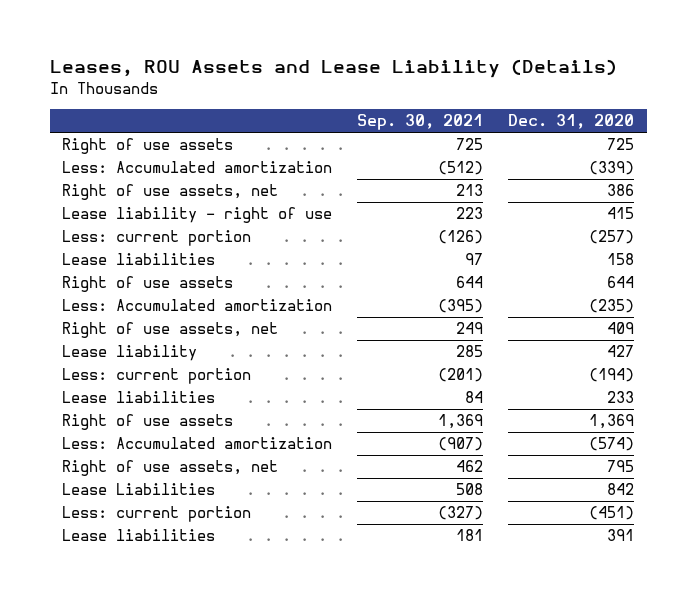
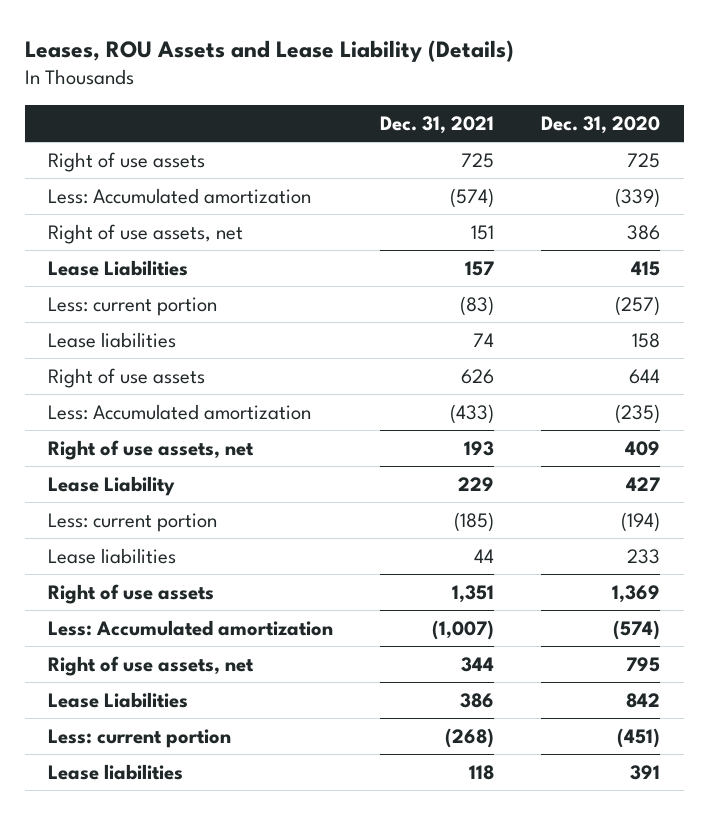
[357,114,484,131] Sep. 30, 2021 -> none
none -> [380,115,495,134] Dec. 31, 2021
[62,207,333,224] Lease liability - right of use -> [48,259,189,276] Lease Liabilities
[62,345,198,362] Lease liability -> [48,475,176,496] Lease Liability

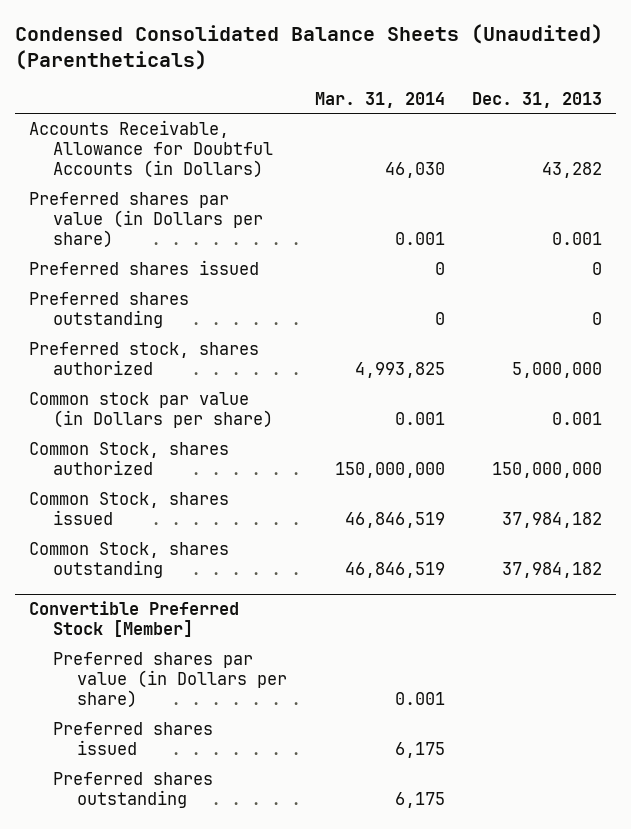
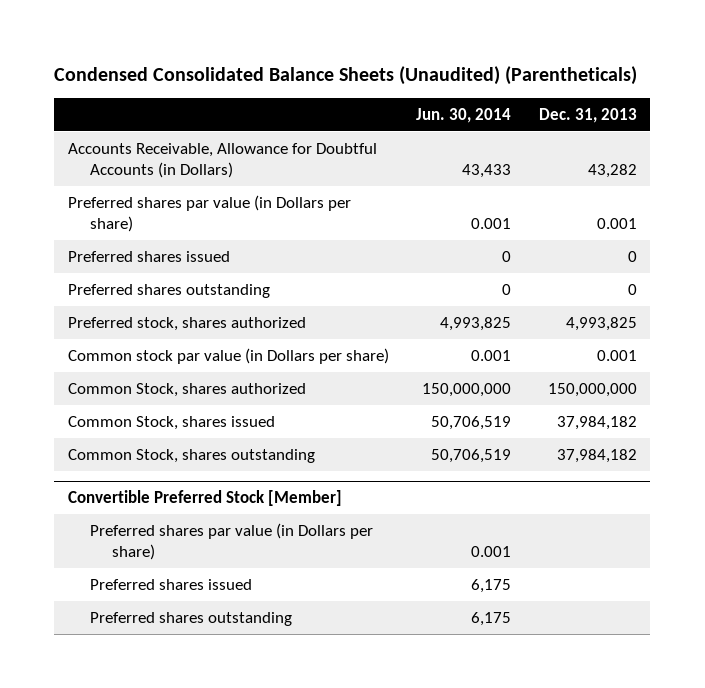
[314,91,445,108] Mar. 31, 2014 -> none
none -> [416,107,512,123] Jun. 30, 2014
[512,361,603,378] 5,000,000 -> [565,316,637,331] 4,993,825

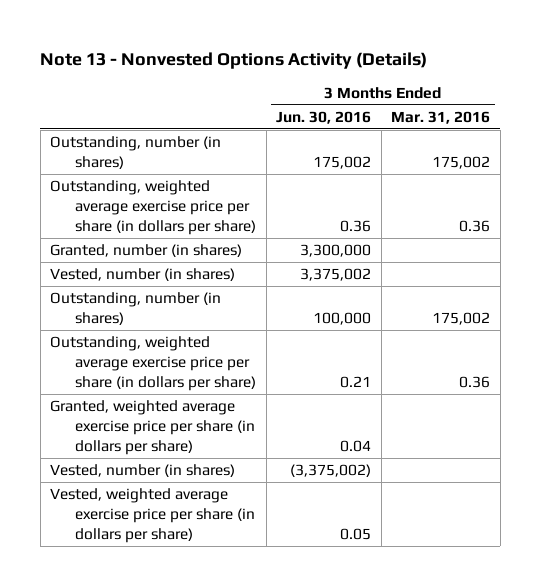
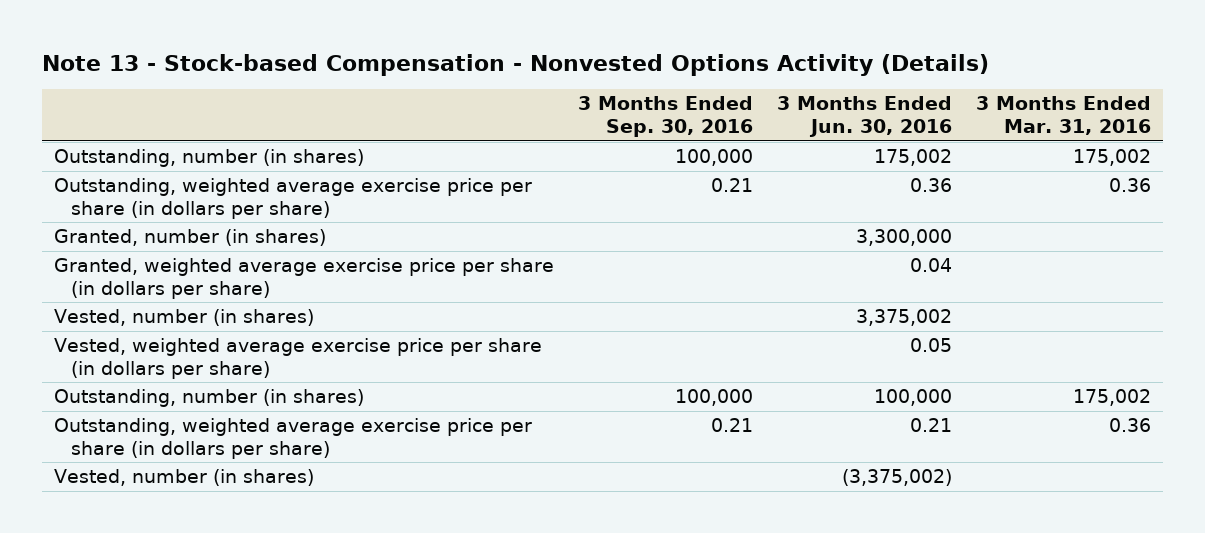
[40,51,428,69] Note 13 - Nonvested Options Activity (Details) -> [42,53,990,76] Note 13 - Stock-based Compensation - Nonvested Options Activity (Details)
none -> [577,96,753,138] 3 Months Ended Sep. 30, 2016
[50,400,256,455] Granted, weighted average exercise price per share (in dollars per share) -> [54,258,555,299] Granted, weighted average exercise price per share (in dollars per share)
[50,488,256,543] Vested, weighted average exercise price per share (in dollars per share) -> [54,338,543,379] Vested, weighted average exercise price per share (in dollars per share)

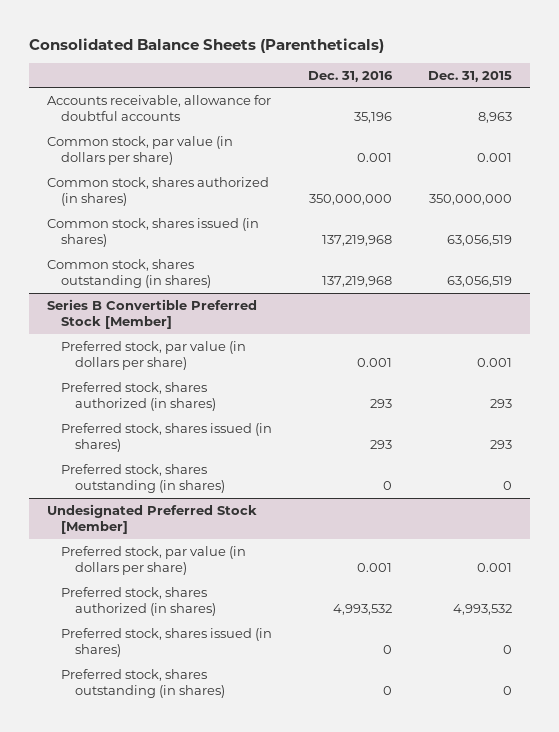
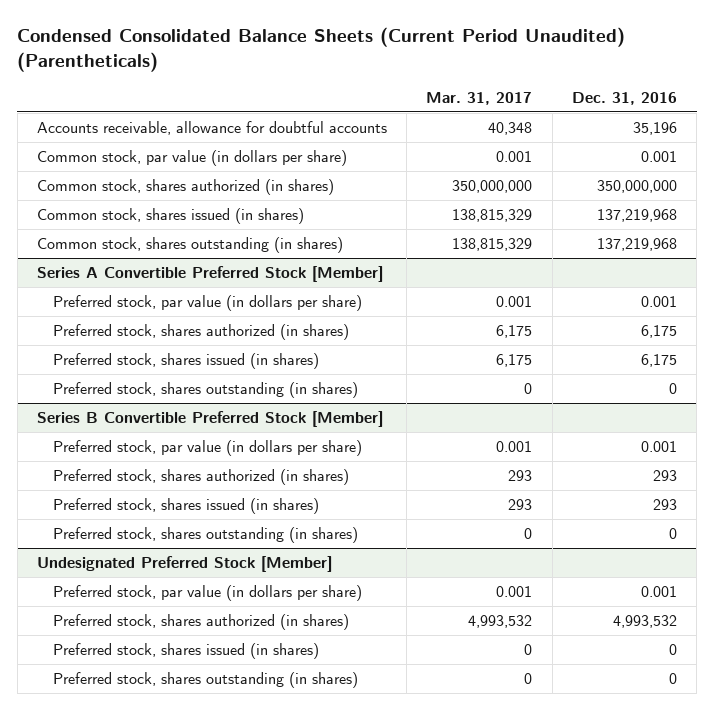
[29,37,385,53] Consolidated Balance Sheets (Parentheticals) -> [17,26,626,72] Condensed Consolidated Balance Sheets (Current Period Unaudited) (Parentheticals)
[428,70,513,82] Dec. 31, 2015 -> none
none -> [426,91,533,105] Mar. 31, 2017
none -> [36,266,383,283] Series A Convertible Preferred Stock [Member]
none -> [53,295,363,312] Preferred stock, par value (in dollars per share)
none -> [53,324,350,341] Preferred stock, shares authorized (in shares)
none -> [53,353,320,370] Preferred stock, shares issued (in shares)
none -> [53,382,359,399] Preferred stock, shares outstanding (in shares)

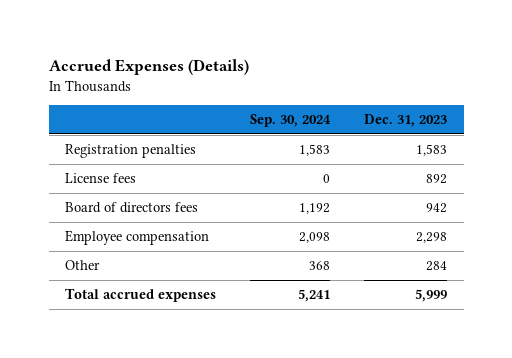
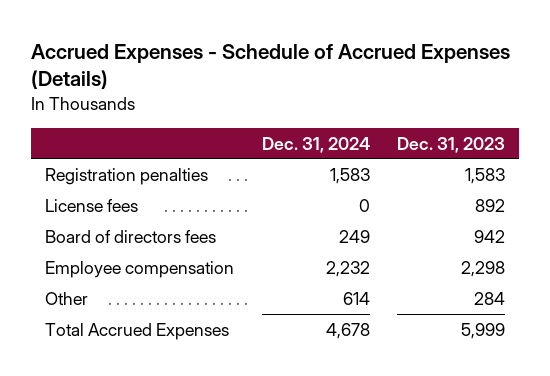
[48,59,249,76] Accrued Expenses (Details) -> [31,43,511,90] Accrued Expenses - Schedule of Accrued Expenses (Details)
[250,114,332,128] Sep. 30, 2024 -> none
none -> [261,136,370,153] Dec. 31, 2024
[65,288,217,303] Total accrued expenses -> [45,322,230,340] Total Accrued Expenses

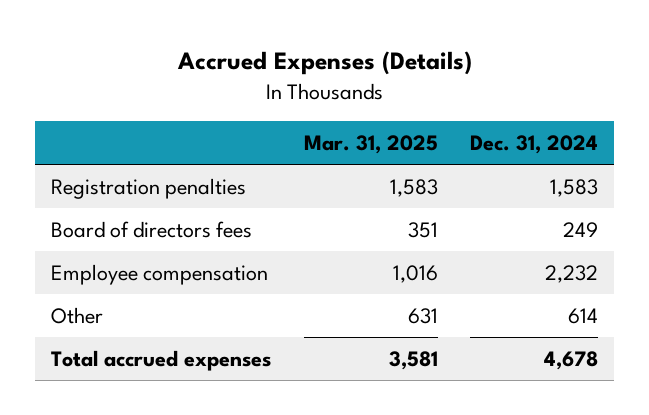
[31,43,511,90] Accrued Expenses - Schedule of Accrued Expenses (Details) -> [176,51,472,76] Accrued Expenses (Details)
[397,136,506,153] Dec. 31, 2023 -> none
none -> [303,134,438,154] Mar. 31, 2025
[45,198,139,212] License fees -> none
[45,322,230,340] Total Accrued Expenses -> [51,349,272,371] Total accrued expenses

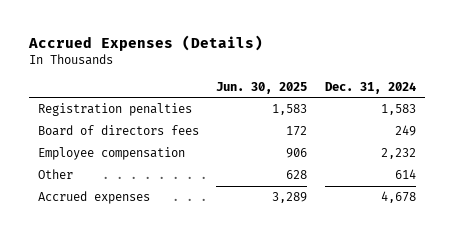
[303,134,438,154] Mar. 31, 2025 -> none
none -> [216,81,308,94] Jun. 30, 2025
[51,349,272,371] Total accrued expenses -> [37,191,150,205] Accrued expenses

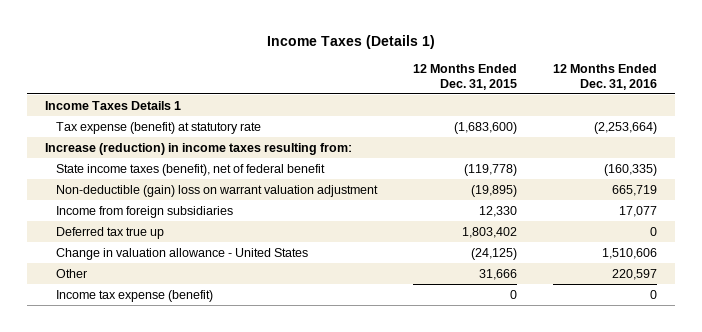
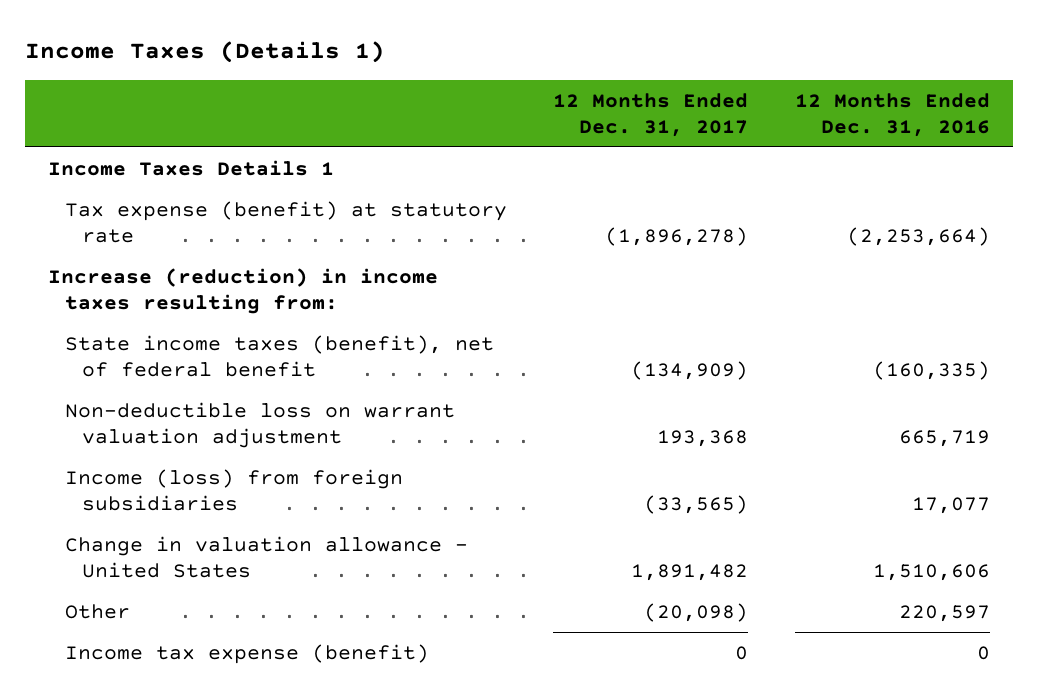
[412,64,517,90] 12 Months Ended Dec. 31, 2015 -> none
none -> [553,92,749,137] 12 Months Ended Dec. 31, 2017
[55,226,164,239] Deferred tax true up -> none
[55,184,378,197] Non-deductible (gain) loss on warrant valuation adjustment -> [65,401,456,448] Non-deductible loss on warrant valuation adjustment
[55,205,233,218] Income from foreign subsidiaries -> [65,468,404,511] Income (loss) from foreign subsidiaries

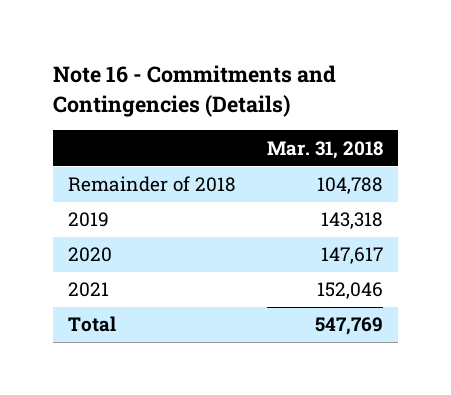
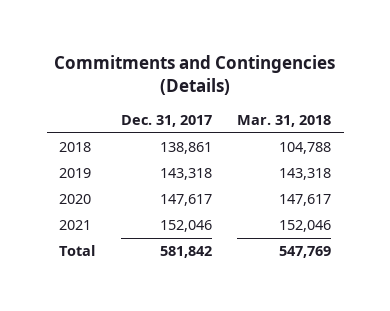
[53,65,337,117] Note 16 - Commitments and Contingencies (Details) -> [54,55,336,96] Commitments and Contingencies (Details)
none -> [120,115,212,128] Dec. 31, 2017
[68,176,237,193] Remainder of 2018 -> [59,142,92,153] 2018

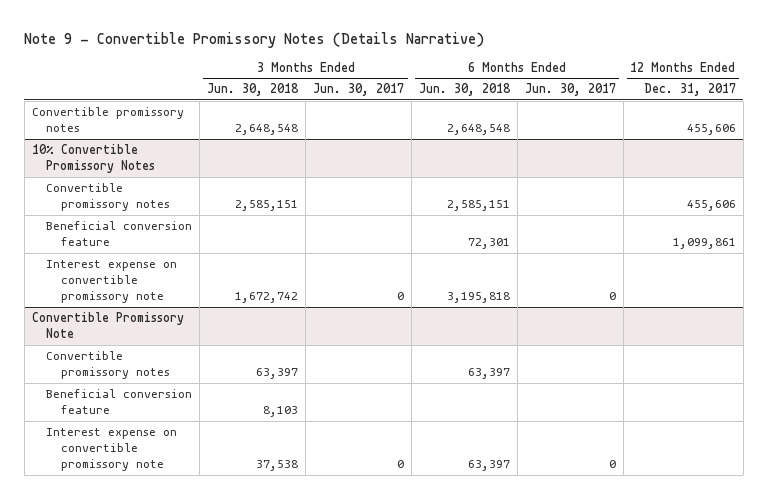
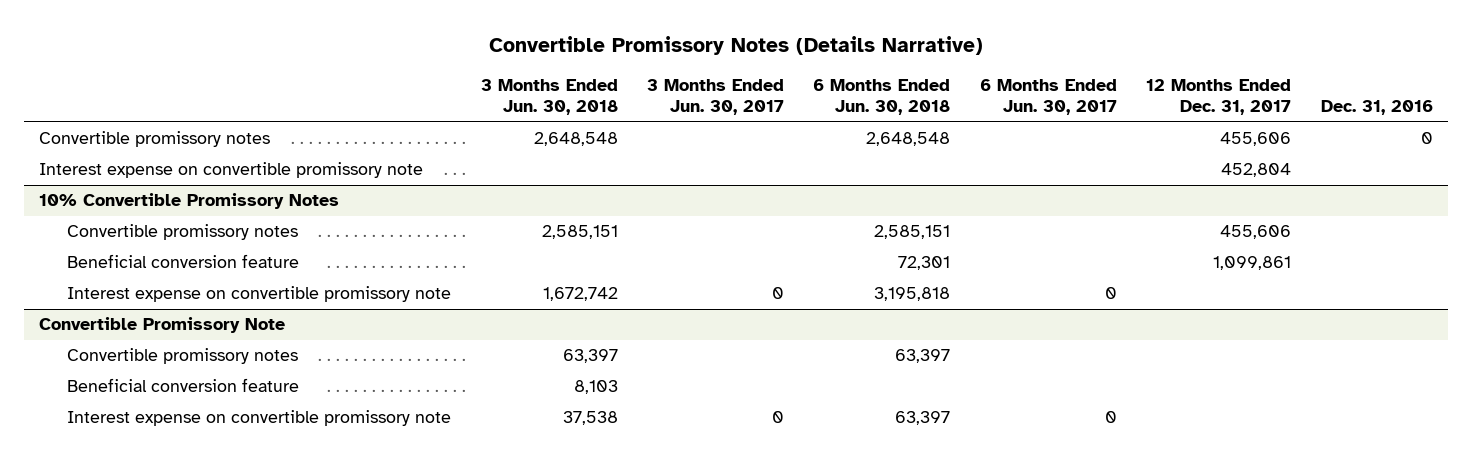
[24,31,485,48] Note 9 - Convertible Promissory Notes (Details Narrative) -> [488,36,983,56] Convertible Promissory Notes (Details Narrative)
none -> [1320,100,1433,116] Dec. 31, 2016
none -> [39,162,424,179] Interest expense on convertible promissory note

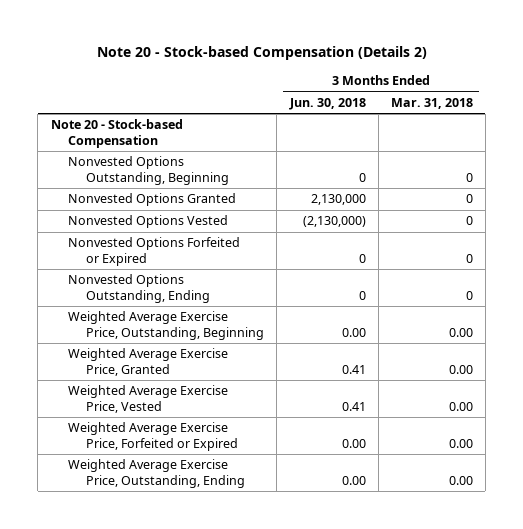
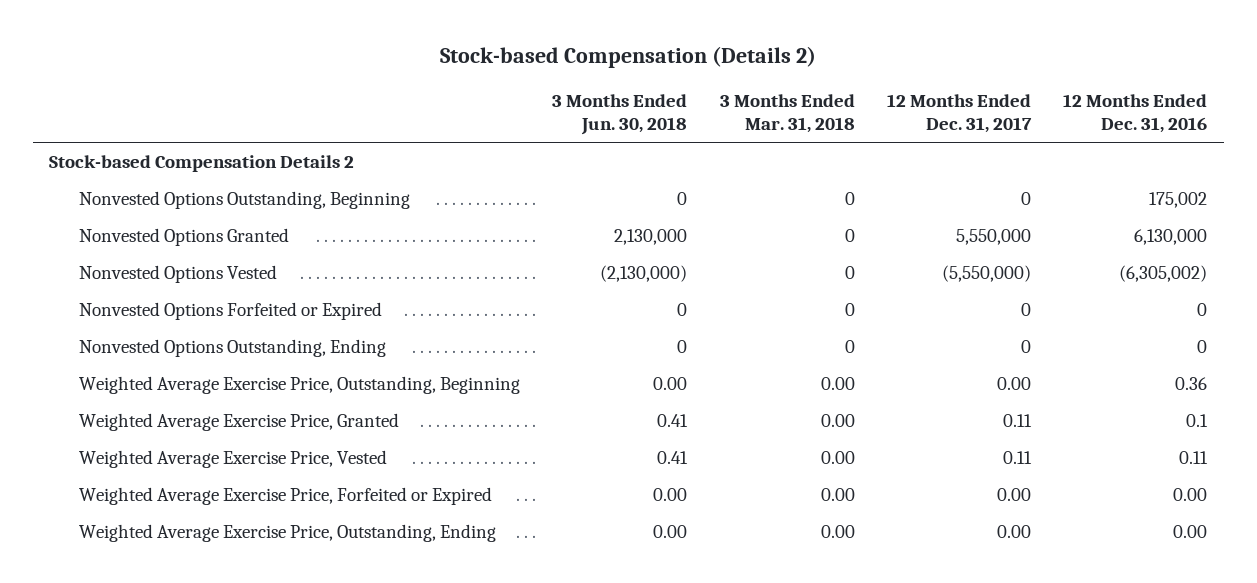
[96,46,427,61] Note 20 - Stock-based Compensation (Details 2) -> [440,45,817,68] Stock-based Compensation (Details 2)
none -> [887,93,1033,134] 12 Months Ended Dec. 31, 2017
none -> [1063,93,1208,134] 12 Months Ended Dec. 31, 2016
[50,119,183,148] Note 20 - Stock-based Compensation -> [49,155,355,173] Stock-based Compensation Details 2

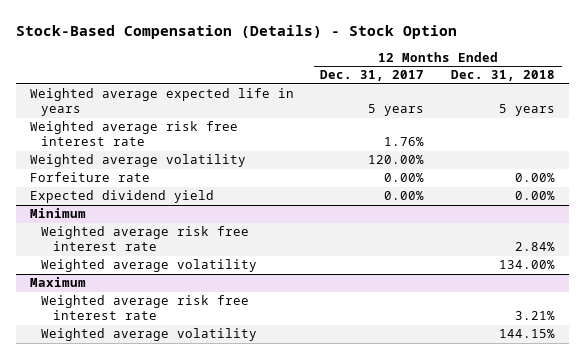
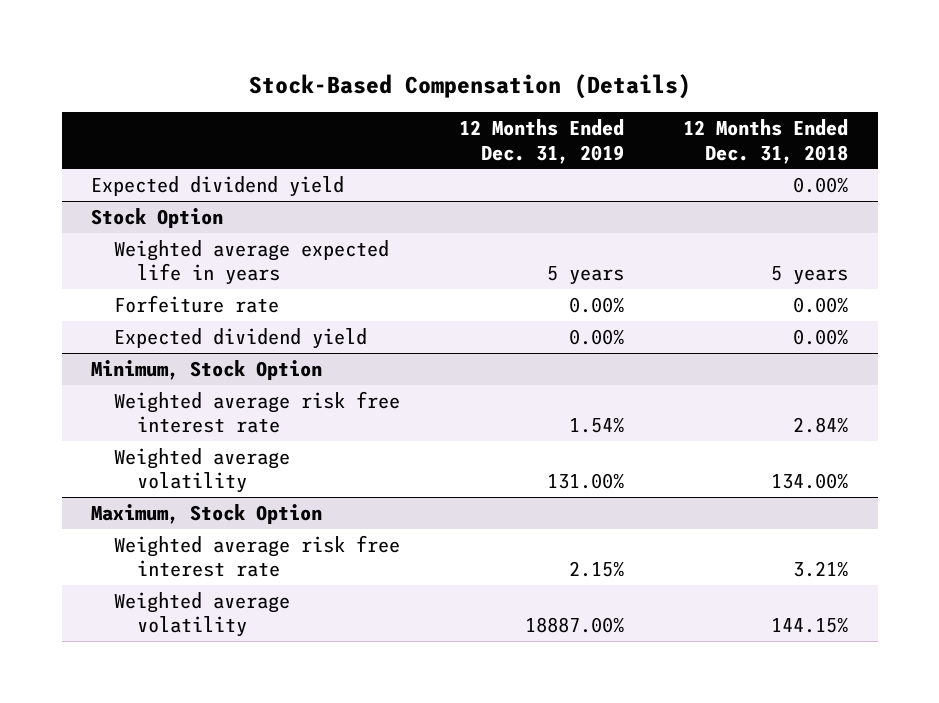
[16,24,458,39] Stock-Based Compensation (Details) - Stock Option -> [248,73,691,99] Stock-Based Compensation (Details)
[320,70,425,82] Dec. 31, 2017 -> none
none -> [459,119,625,164] 12 Months Ended Dec. 31, 2019
none -> [91,175,345,197] Expected dividend yield
none -> [91,207,224,228] Stock Option
[29,121,238,147] Weighted average risk free interest rate -> none
[29,154,246,168] Weighted average volatility -> none
[29,208,86,219] Minimum -> none
none -> [91,359,323,380] Minimum, Stock Option
[29,277,86,288] Maximum -> none
none -> [91,503,323,524] Maximum, Stock Option

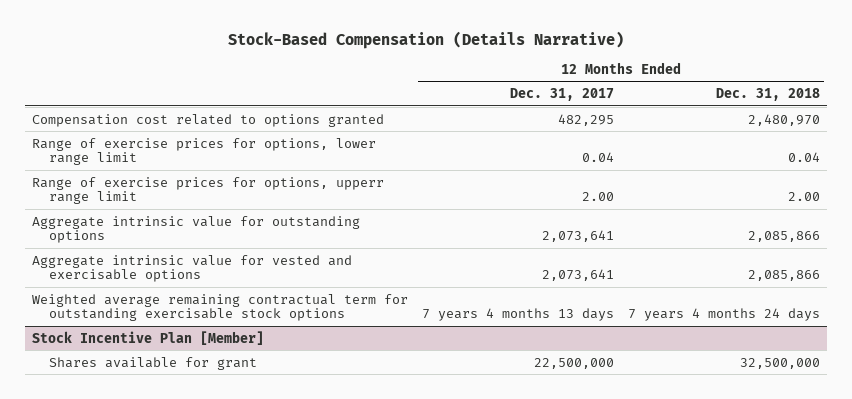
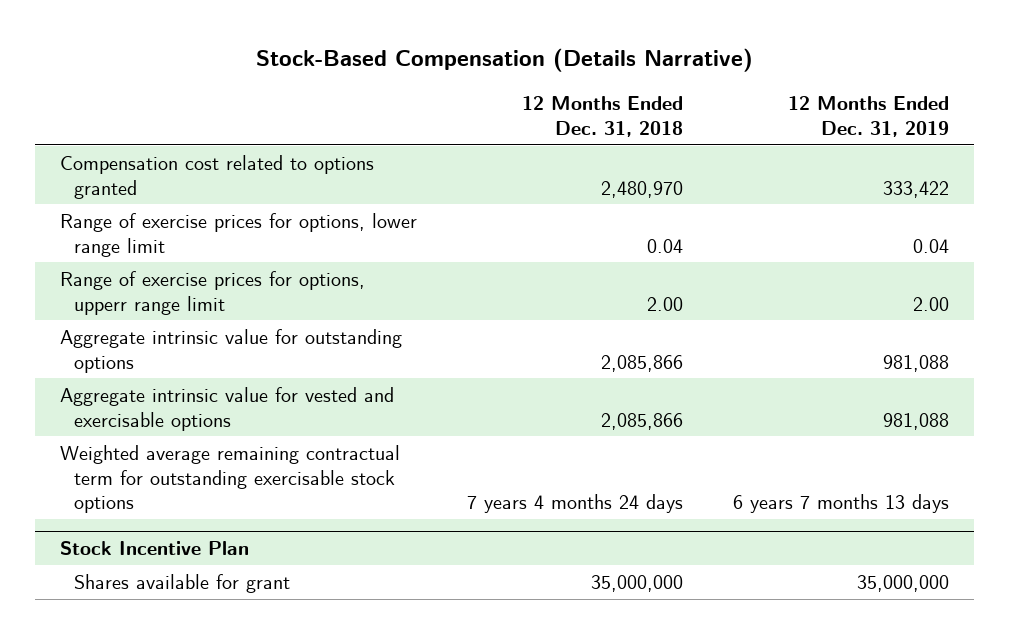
[509,88,614,102] Dec. 31, 2017 -> none
none -> [788,96,950,137] 12 Months Ended Dec. 31, 2019
[31,330,264,345] Stock Incentive Plan [Member] -> [60,541,250,556] Stock Incentive Plan
[740,357,821,369] 32,500,000 -> [591,575,684,593] 35,000,000

